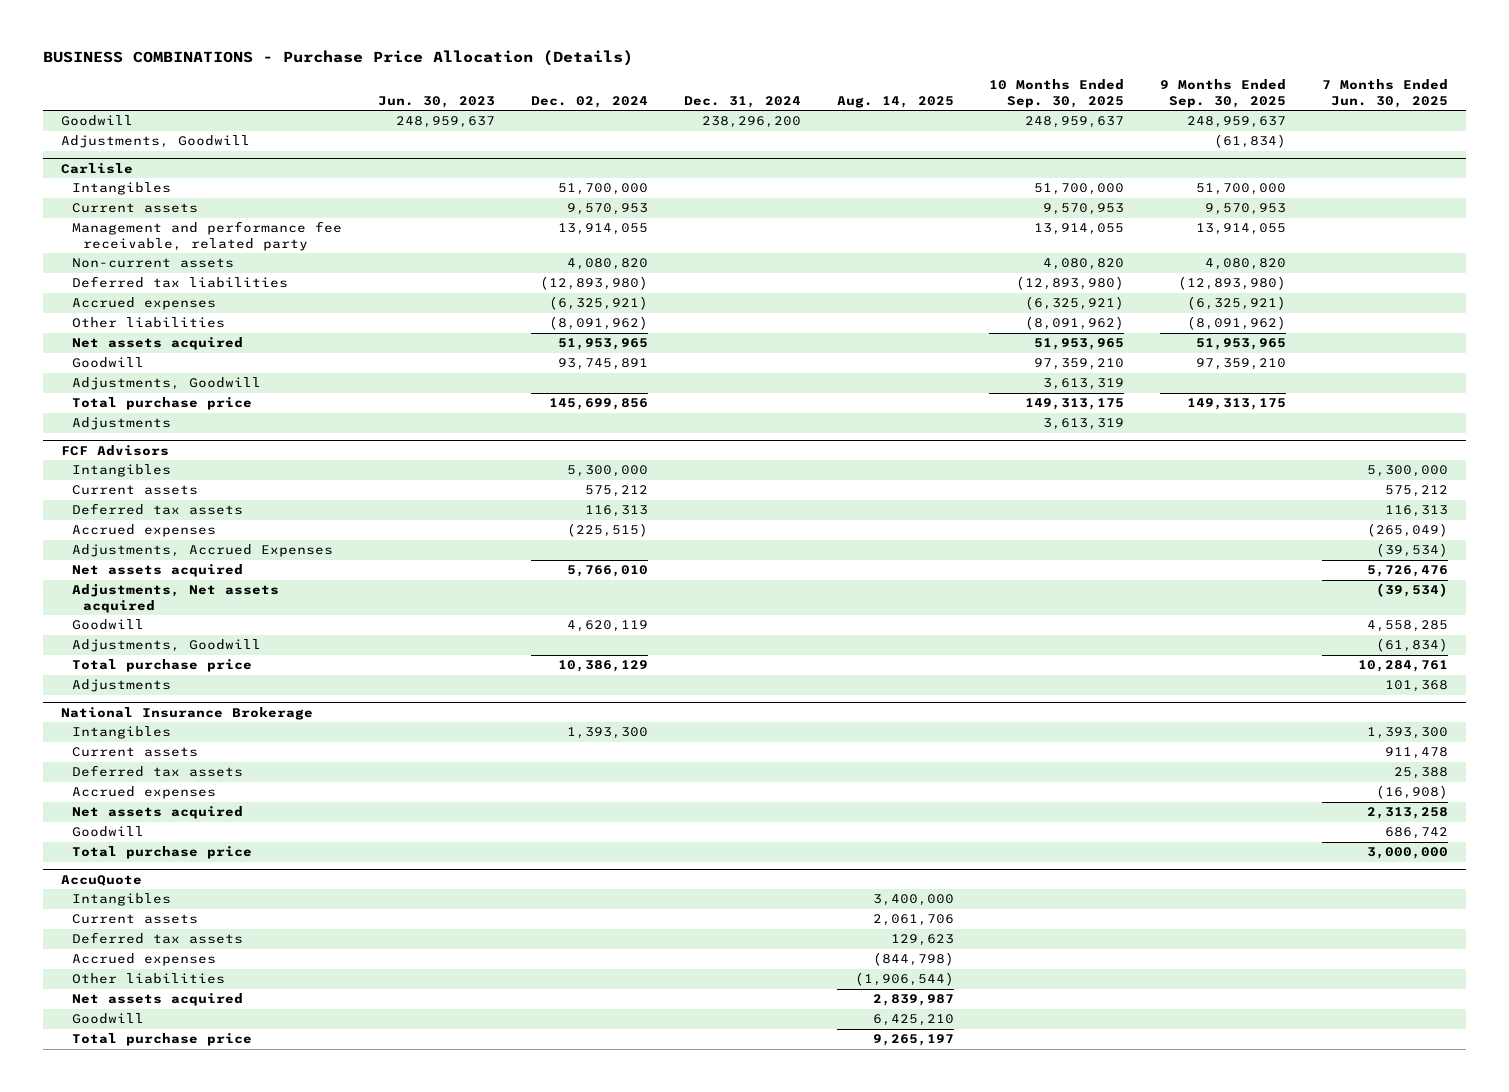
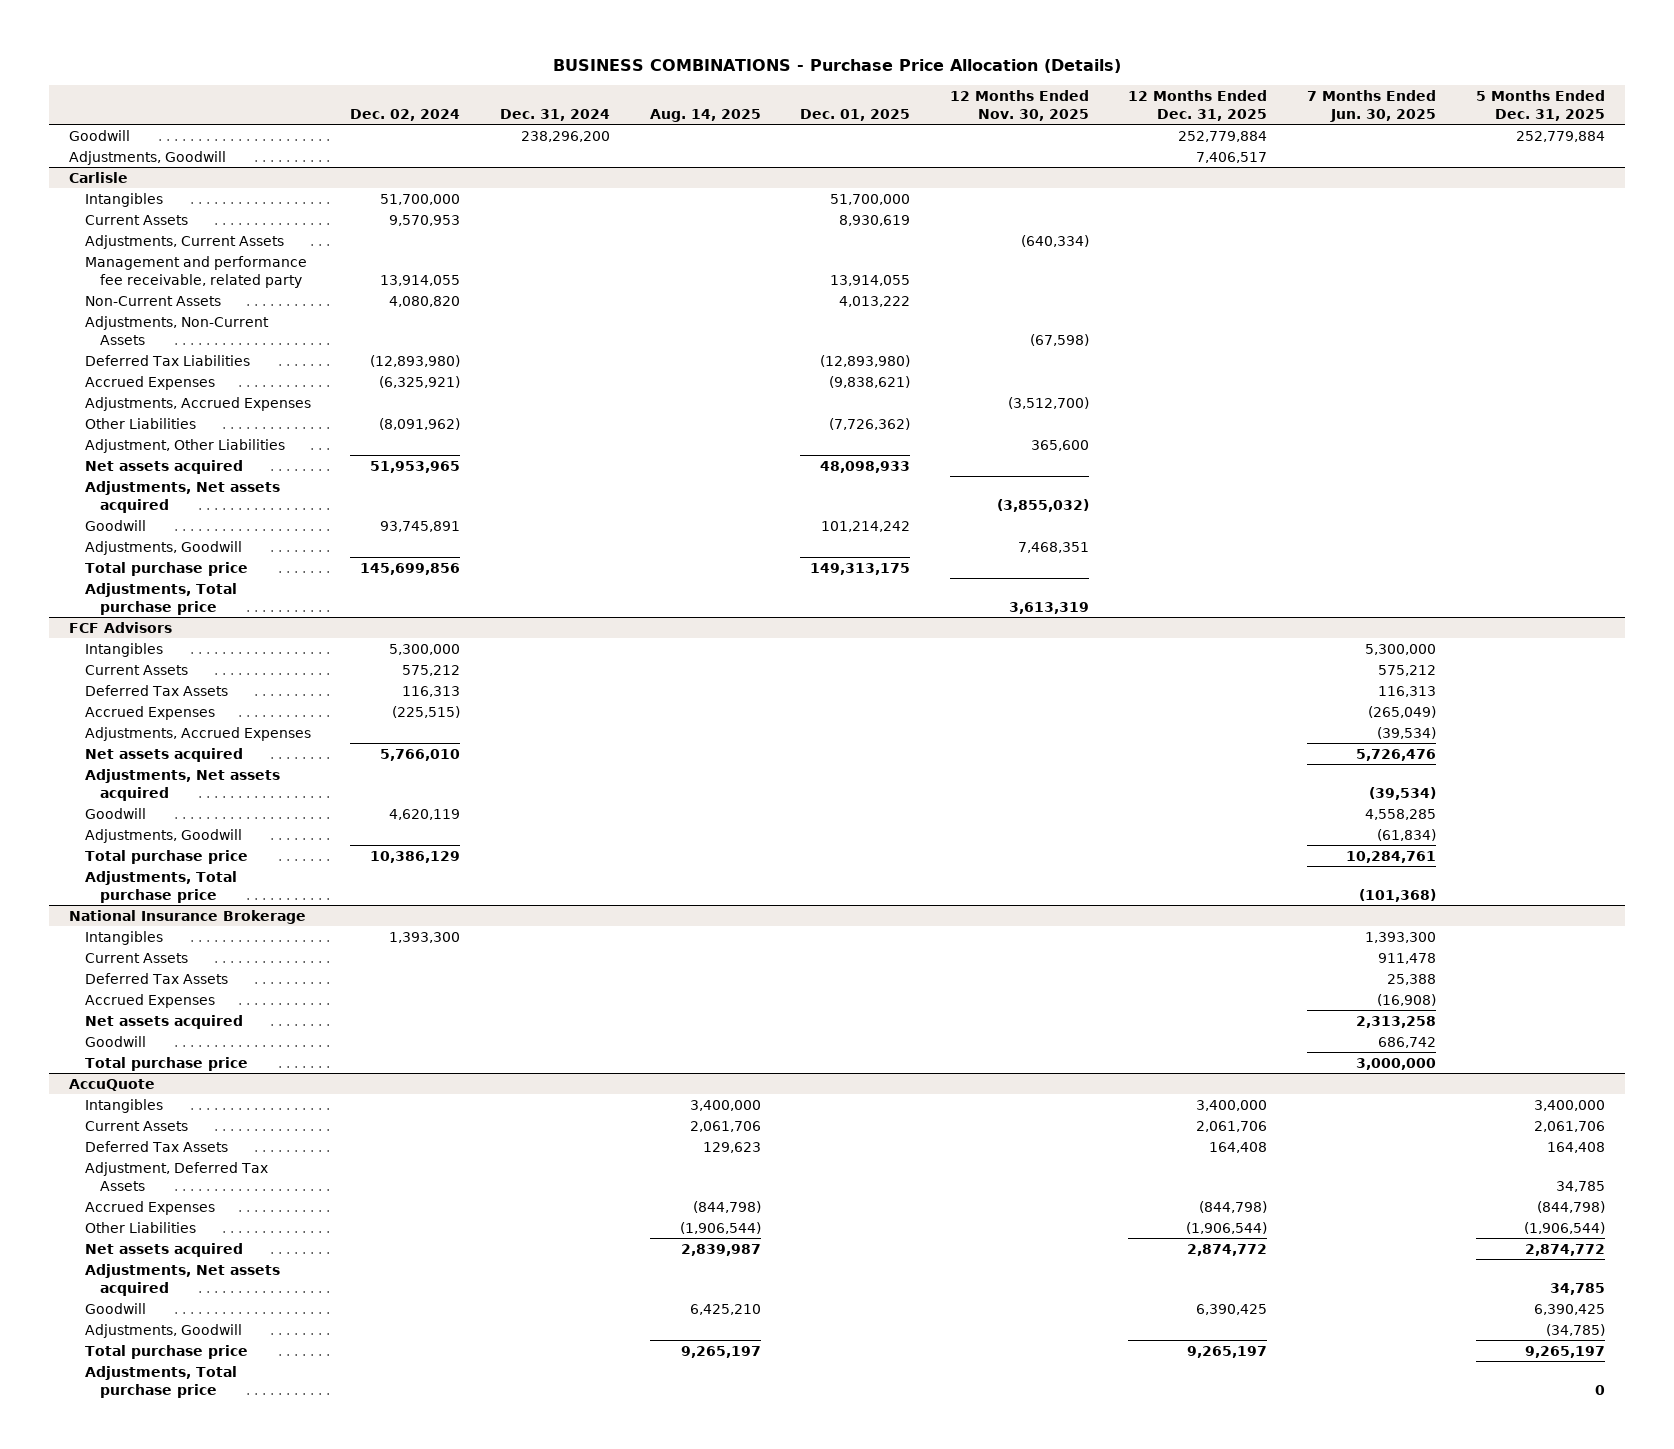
[377,95,495,108] Jun. 30, 2023 -> none
[989,79,1125,108] 10 Months Ended Sep. 30, 2025 -> none
[1160,79,1287,108] 9 Months Ended Sep. 30, 2025 -> none
none -> [800,108,911,121] Dec. 01, 2025
none -> [949,90,1089,121] 12 Months Ended Nov. 30, 2025
none -> [1128,90,1268,121] 12 Months Ended Dec. 31, 2025
none -> [1475,90,1605,121] 5 Months Ended Dec. 31, 2025
[71,203,198,214] Current assets -> [84,214,188,225] Current Assets
none -> [84,234,284,249] Adjustments, Current Assets
[71,258,234,269] Non-current assets -> [84,295,221,306] Non-Current Assets
none -> [84,315,269,345] Adjustments, Non-Current Assets
[71,276,288,289] Deferred tax liabilities -> [84,354,250,366] Deferred Tax Liabilities
[71,297,216,311] Accrued expenses -> [84,375,215,390] Accrued Expenses
none -> [84,396,311,411] Adjustments, Accrued Expenses
[71,317,225,329] Other liabilities -> [84,417,196,429] Other Liabilities
none -> [84,438,285,453] Adjustment, Other Liabilities
none -> [84,480,280,513] Adjustments, Net assets acquired
[71,417,171,431] Adjustments -> [84,582,237,615] Adjustments, Total purchase price
[71,485,198,496] Current assets -> [84,664,188,675] Current Assets
[71,503,243,516] Deferred tax assets -> [84,684,228,696] Deferred Tax Assets
[71,524,216,538] Accrued expenses -> [84,705,215,720] Accrued Expenses
[71,679,171,693] Adjustments -> [84,870,237,903] Adjustments, Total purchase price
[1385,680,1449,693] 101,368 -> [1359,888,1437,902] (101,368)
[71,747,198,758] Current assets -> [84,952,188,963] Current Assets
[71,765,243,778] Deferred tax assets -> [84,972,228,984] Deferred Tax Assets
[71,786,216,800] Accrued expenses -> [84,993,215,1008] Accrued Expenses
[71,914,198,925] Current assets -> [84,1120,188,1131] Current Assets
[71,932,243,945] Deferred tax assets -> [84,1140,228,1152] Deferred Tax Assets
none -> [84,1161,268,1191] Adjustment, Deferred Tax Assets
[71,953,216,967] Accrued expenses -> [84,1200,215,1215] Accrued Expenses
[71,973,225,985] Other liabilities -> [84,1221,196,1233] Other Liabilities
none -> [84,1263,280,1296] Adjustments, Net assets acquired
none -> [84,1323,242,1338] Adjustments, Goodwill
none -> [84,1365,237,1398] Adjustments, Total purchase price

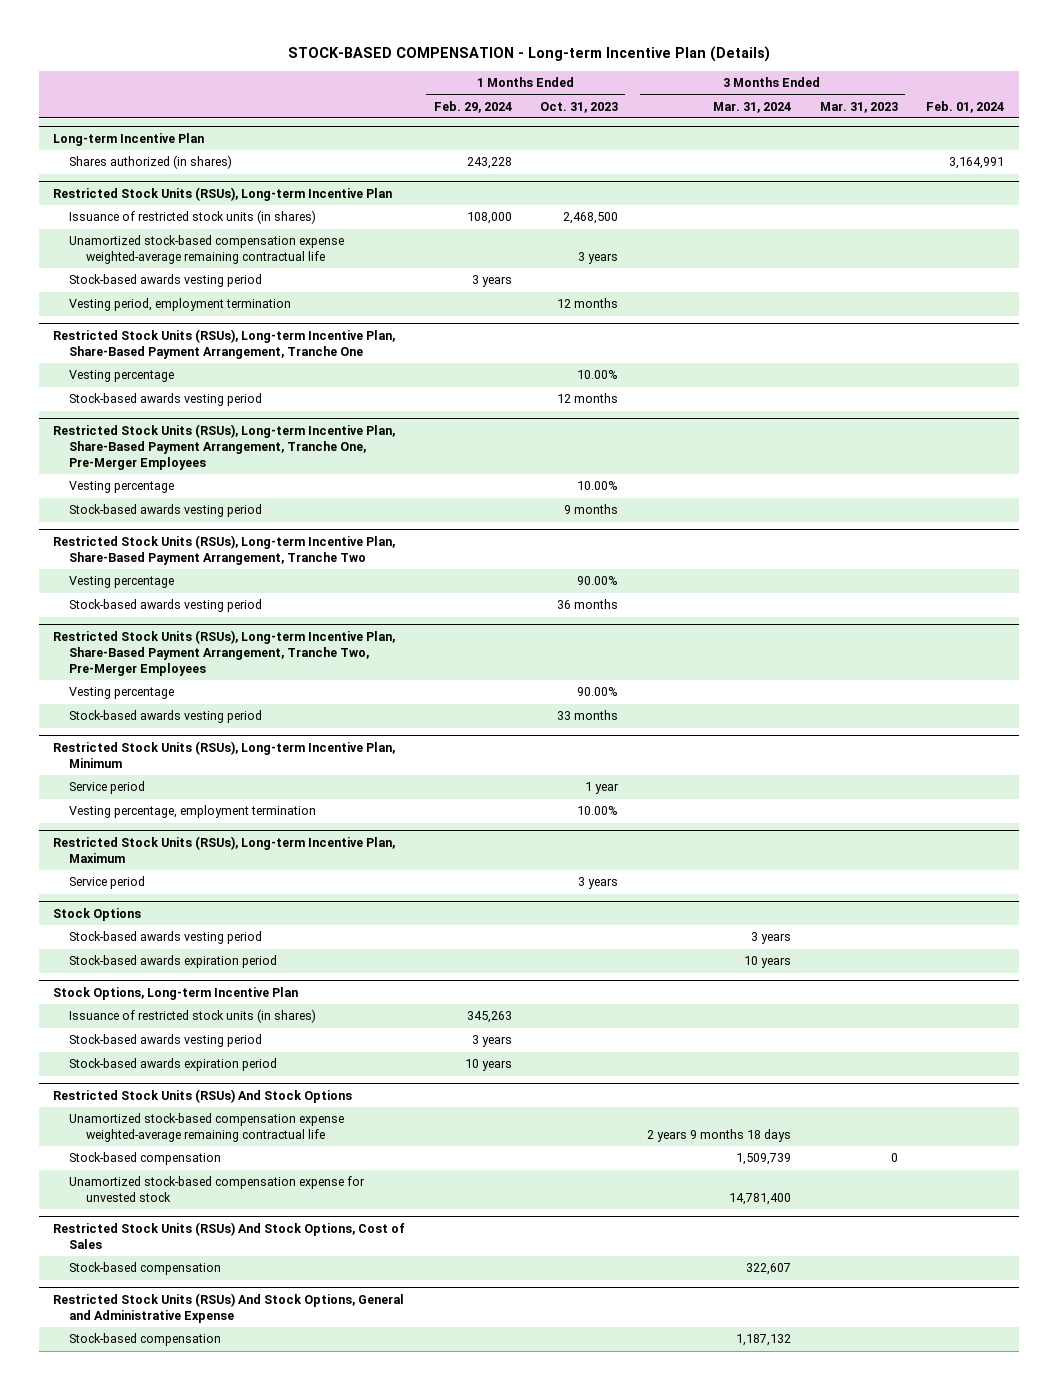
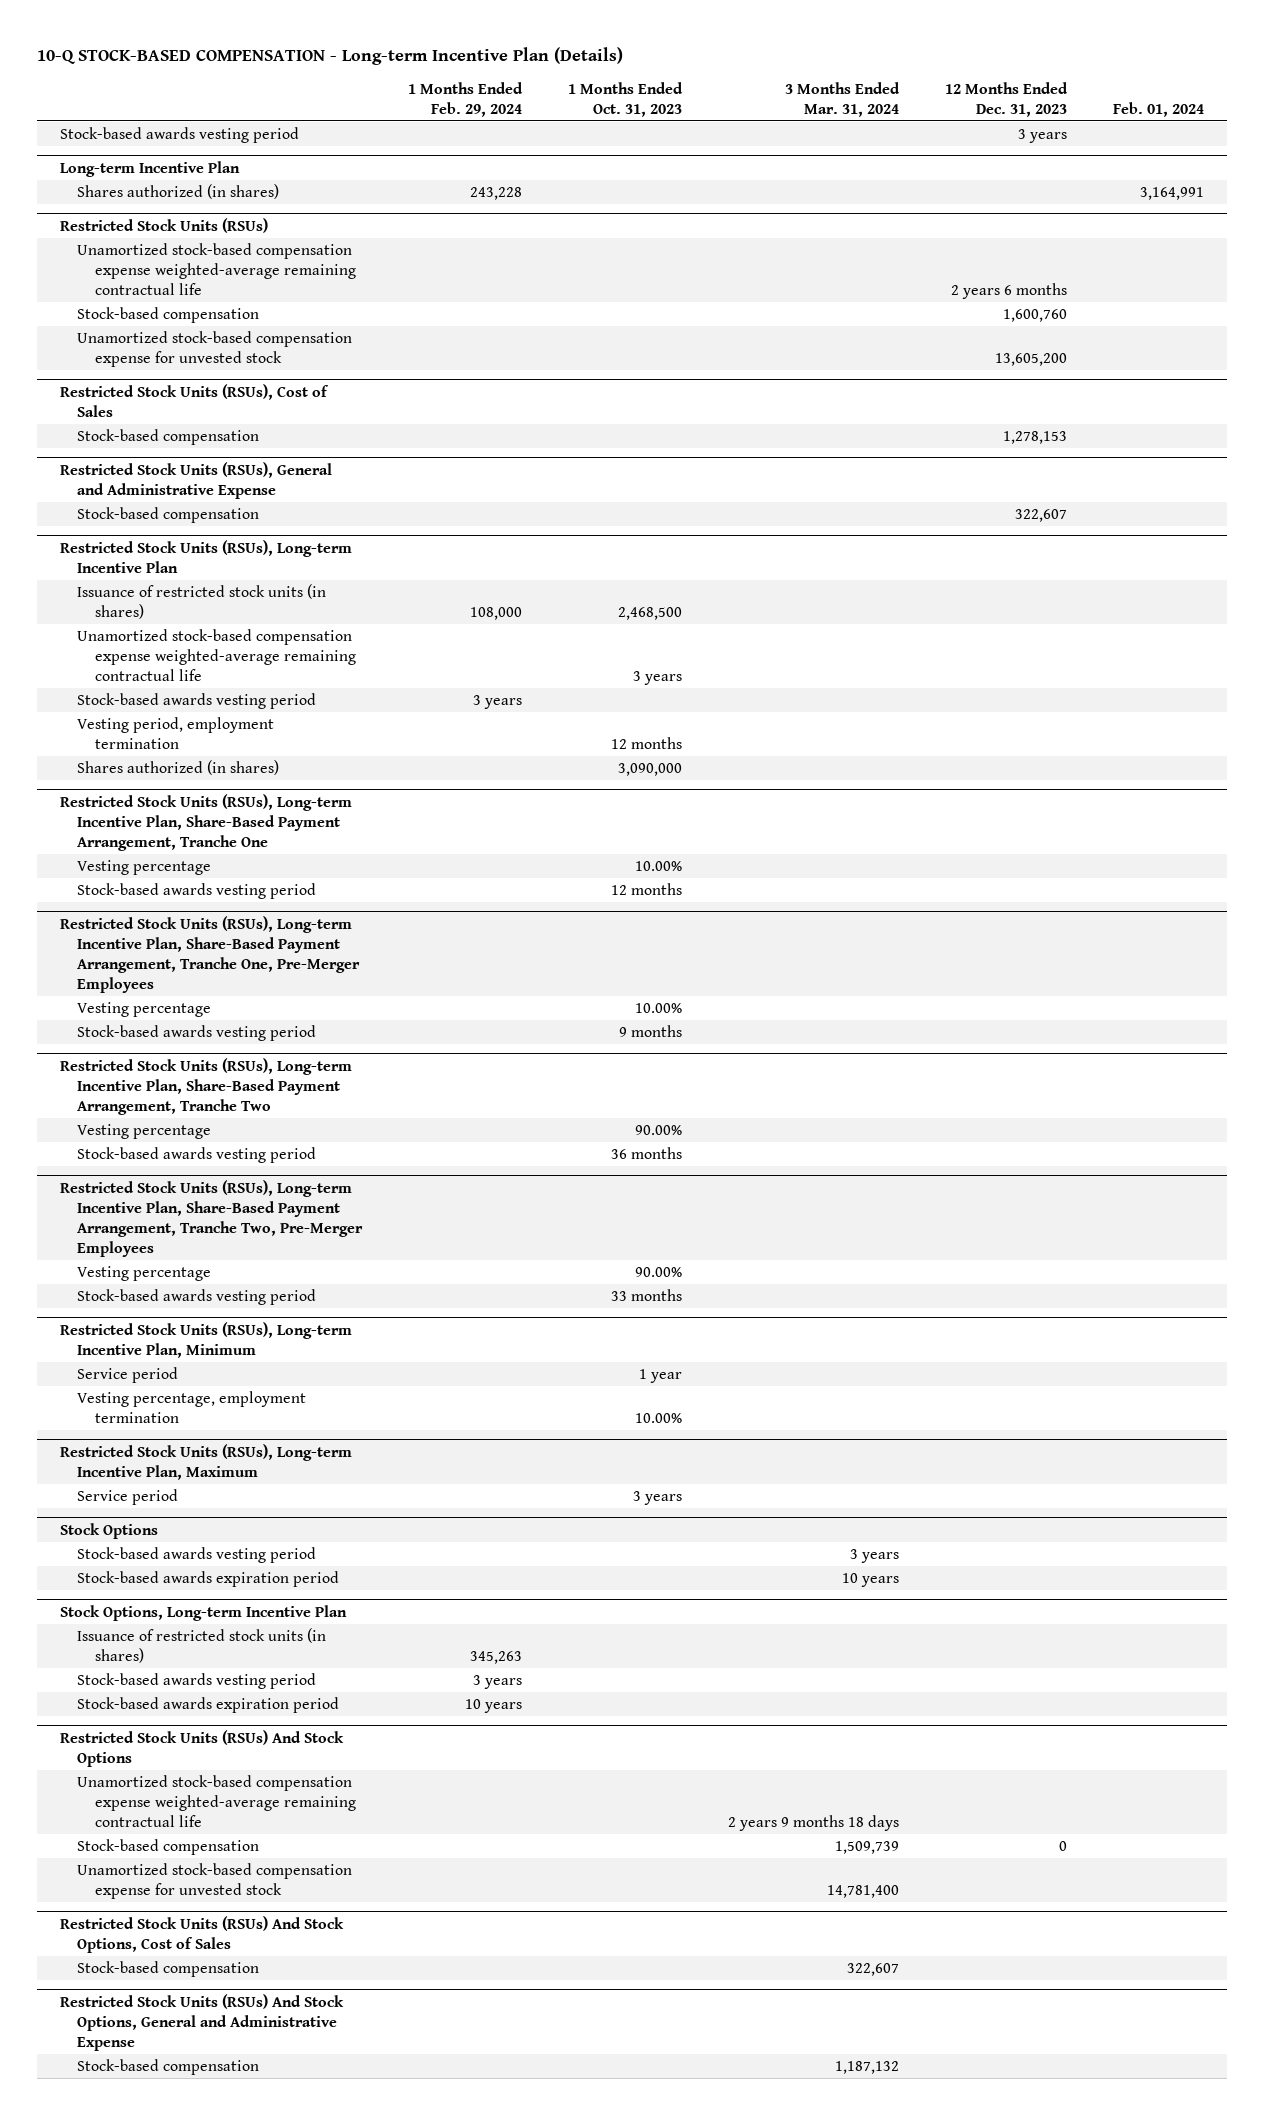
[287,46,770,63] STOCK-BASED COMPENSATION - Long-term Incentive Plan (Details) -> [36,47,623,66] 10-Q STOCK-BASED COMPENSATION - Long-term Incentive Plan (Details)
[819,101,898,113] Mar. 31, 2023 -> none
none -> [945,81,1069,117] 12 Months Ended Dec. 31, 2023
none -> [59,126,299,143] Stock-based awards vesting period
none -> [59,217,268,233] Restricted Stock Units (RSUs)
none -> [77,242,357,295] Unamortized stock-based compensation expense weighted-average remaining contractual life
none -> [77,306,260,323] Stock-based compensation
none -> [77,330,353,367] Unamortized stock-based compensation expense for unvested stock
none -> [59,383,329,417] Restricted Stock Units (RSUs), Cost of Sales
none -> [77,428,260,445] Stock-based compensation
none -> [59,461,332,499] Restricted Stock Units (RSUs), General and Administrative Expense
none -> [77,506,260,523] Stock-based compensation
none -> [77,759,280,775] Shares authorized (in shares)

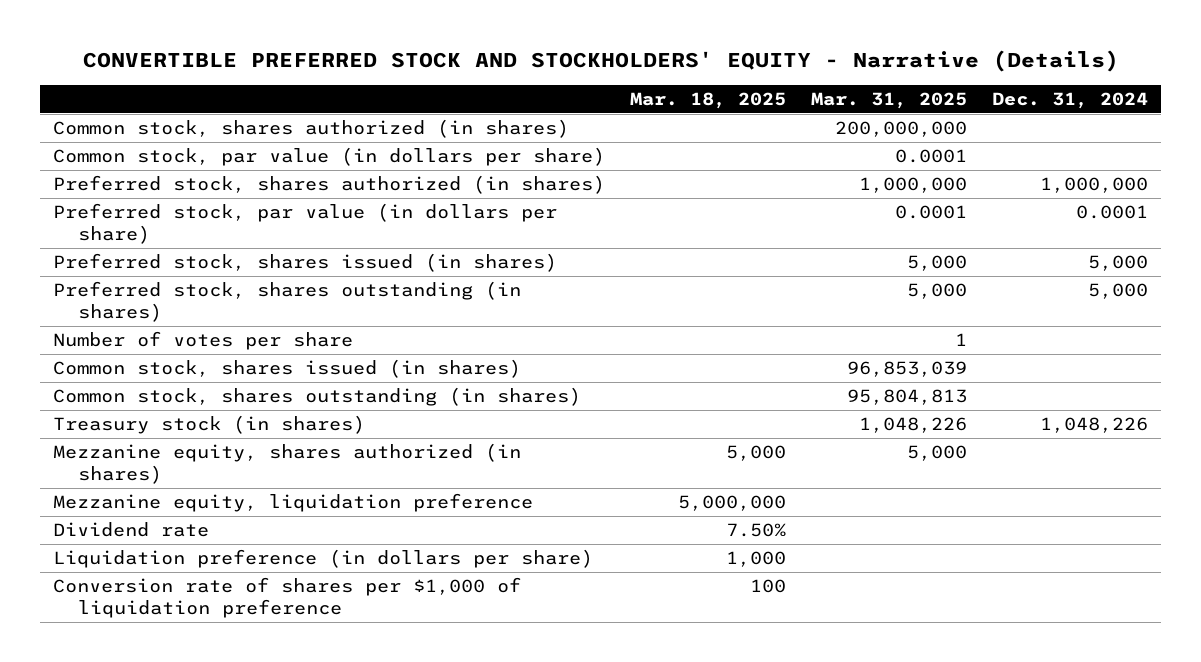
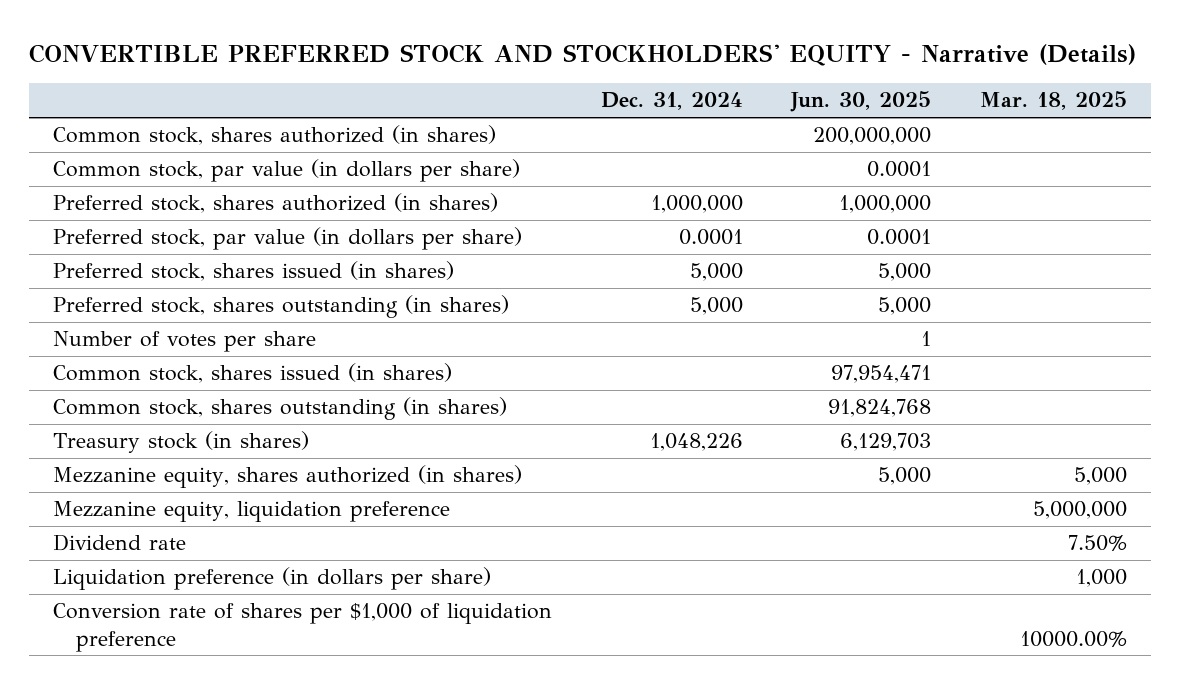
[811,91,968,109] Mar. 31, 2025 -> none
none -> [790,91,932,113] Jun. 30, 2025
[749,579,786,594] 100 -> [1020,630,1128,647] 10000.00%

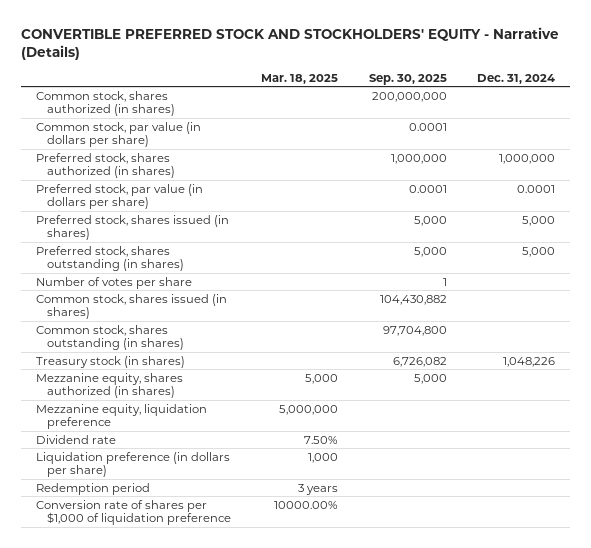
[790,91,932,113] Jun. 30, 2025 -> none
none -> [368,73,447,85] Sep. 30, 2025
none -> [35,482,150,495] Redemption period

